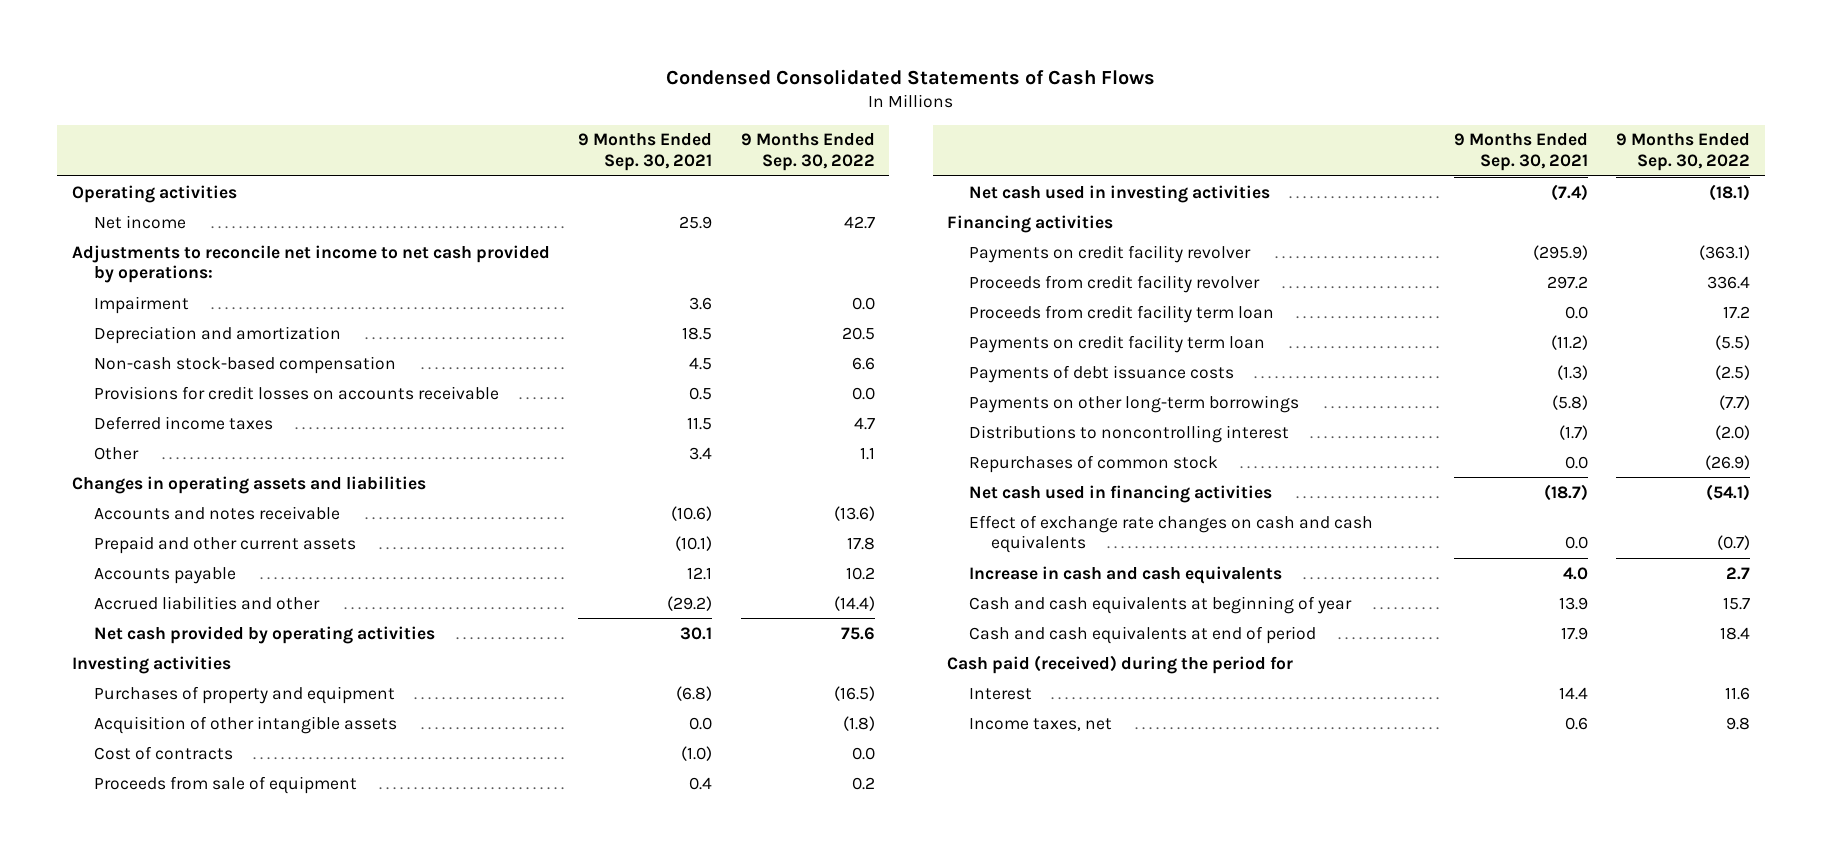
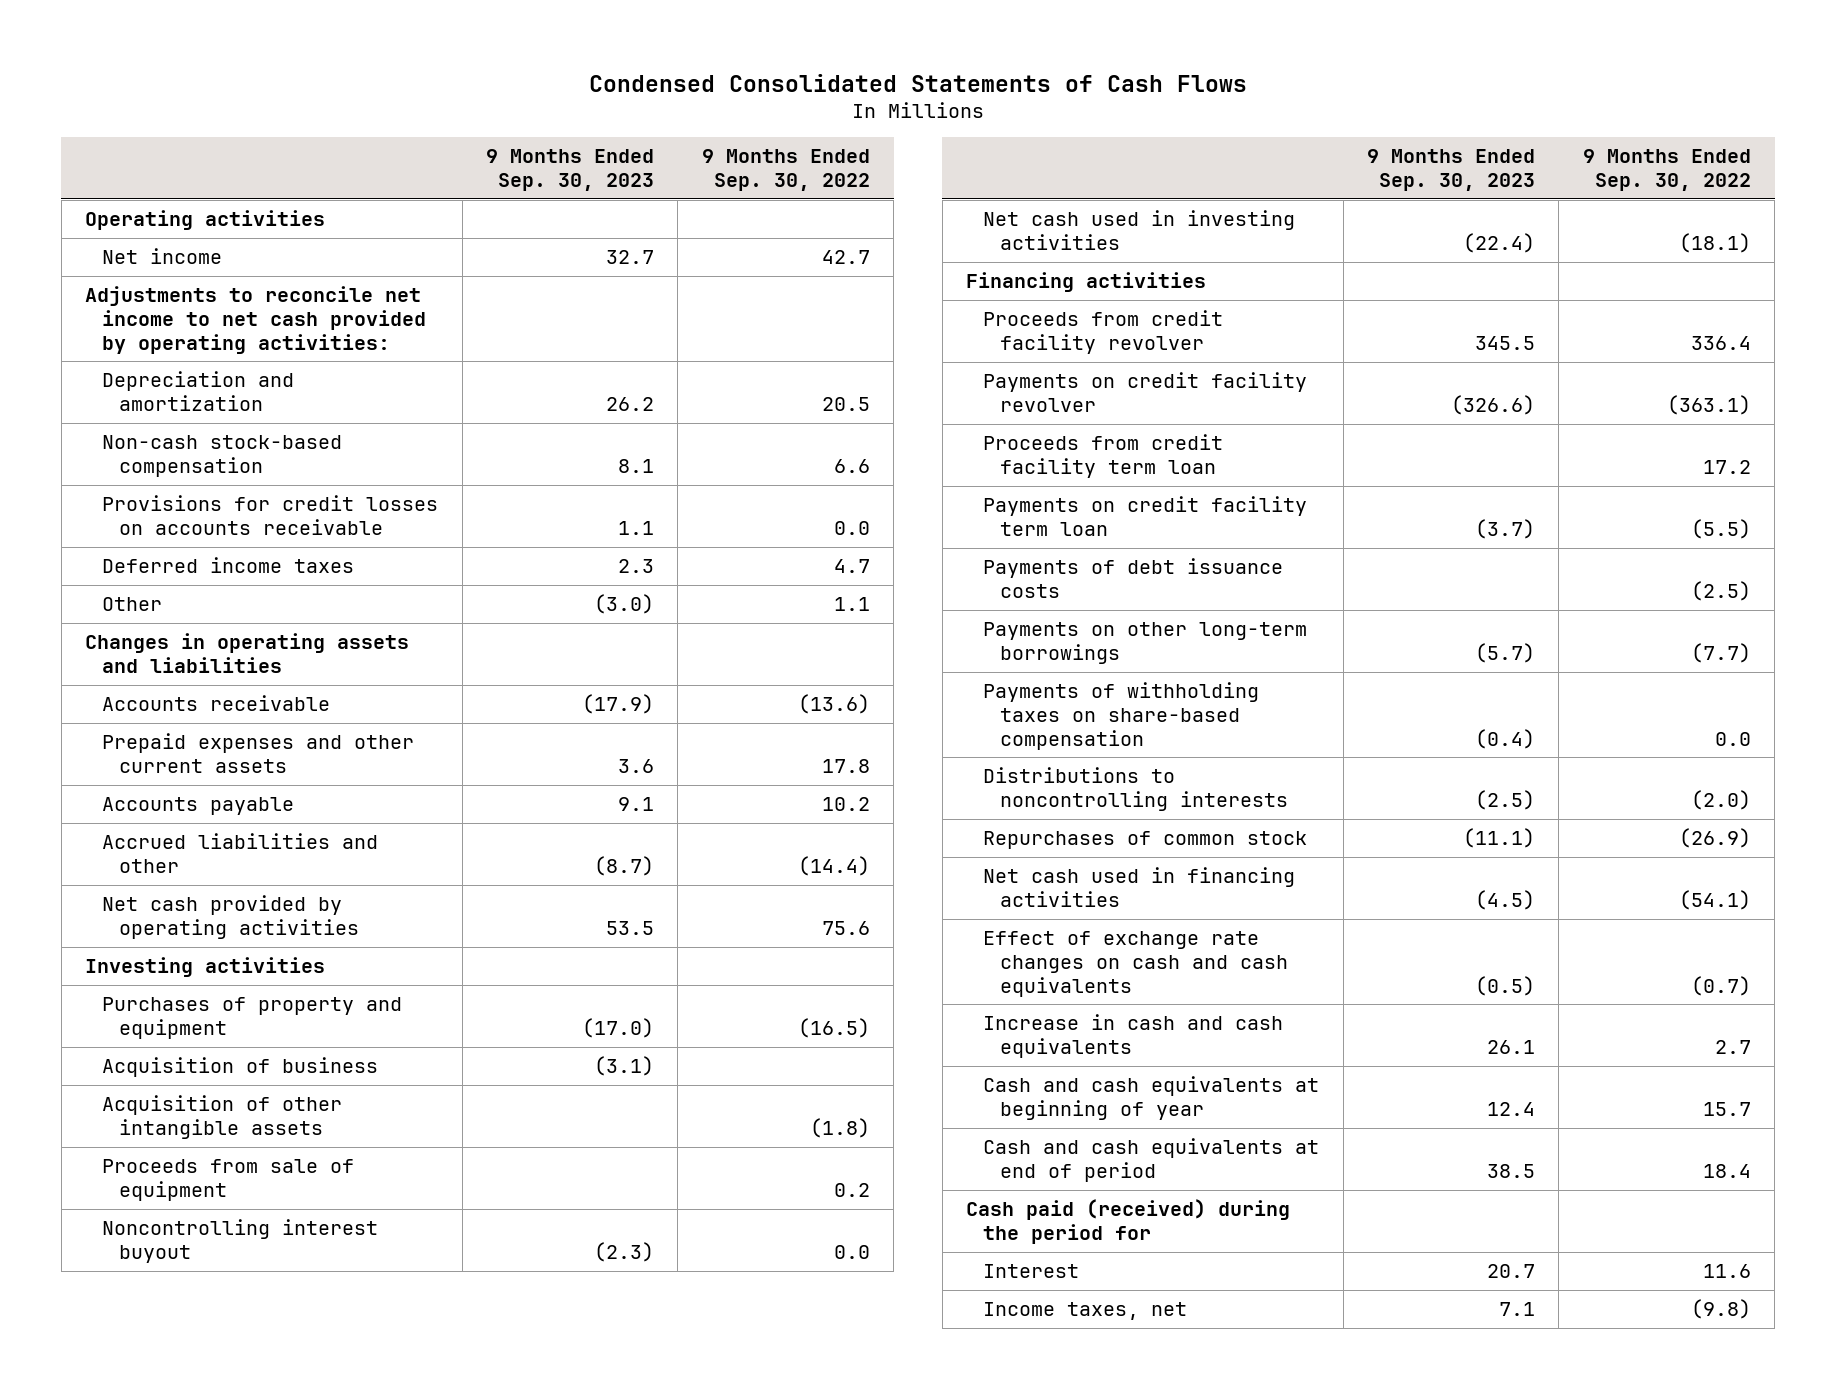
[578,133,713,172] 9 Months Ended Sep. 30, 2021 -> none
none -> [486,149,655,192] 9 Months Ended Sep. 30, 2023
[93,295,189,314] Impairment -> none
[71,244,550,284] Adjustments to reconcile net income to net cash provided by operations: -> [85,285,427,354] Adjustments to reconcile net income to net cash provided by operating activities:
[93,505,340,520] Accounts and notes receivable -> [102,694,331,711] Accounts receivable
[93,535,356,554] Prepaid and other current assets -> [102,732,415,773] Prepaid expenses and other current assets
none -> [102,1056,379,1077] Acquisition of business
[93,745,233,760] Cost of contracts -> none
none -> [102,1218,379,1263] Noncontrolling interest buyout
[969,244,1252,263] Payments on credit facility revolver -> [983,371,1308,412] Payments on credit facility revolver
none -> [983,681,1260,750] Payments of withholding taxes on share-based compensation
[969,424,1290,443] Distributions to noncontrolling interest -> [983,766,1289,811] Distributions to noncontrolling interests
[1726,716,1751,730] 9.8 -> [1690,1298,1751,1319] (9.8)

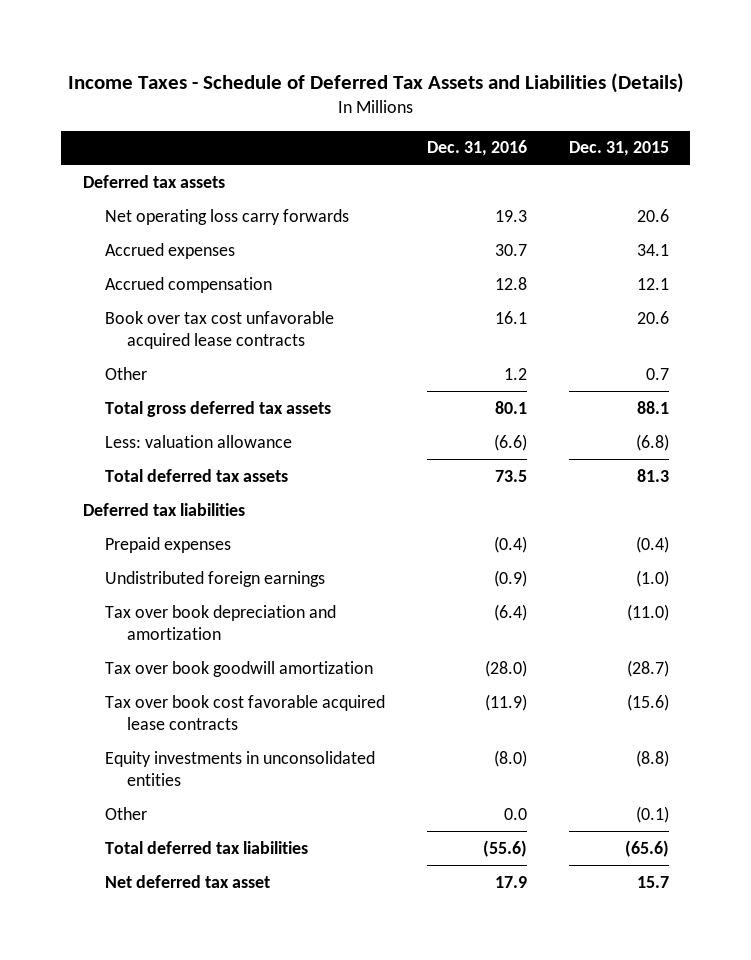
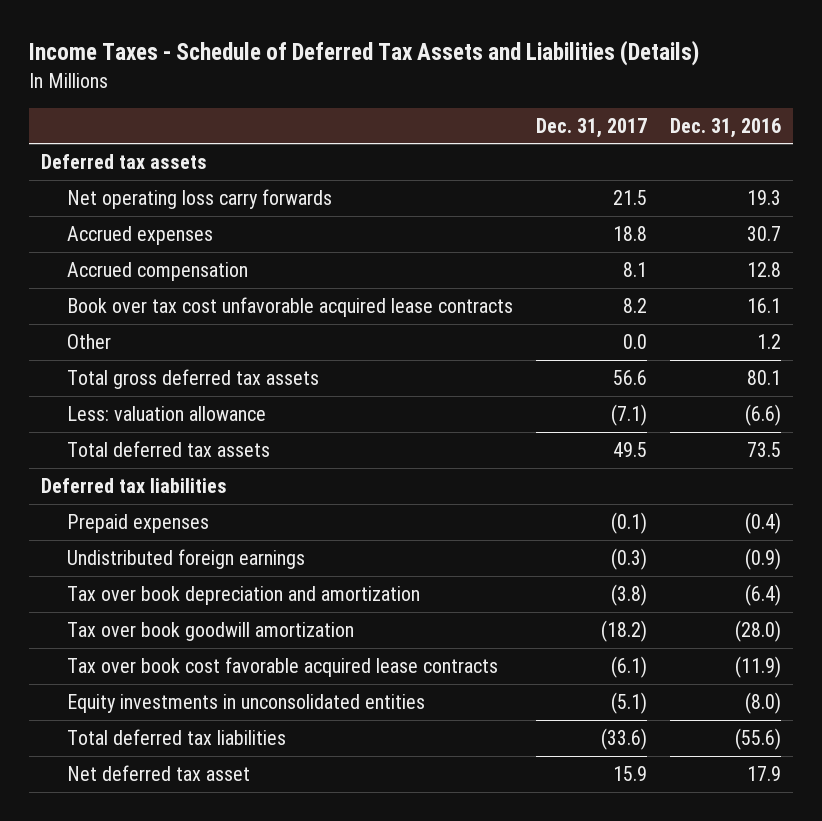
[568,141,669,157] Dec. 31, 2015 -> none
none -> [535,117,647,138] Dec. 31, 2017
[104,806,147,820] Other -> none

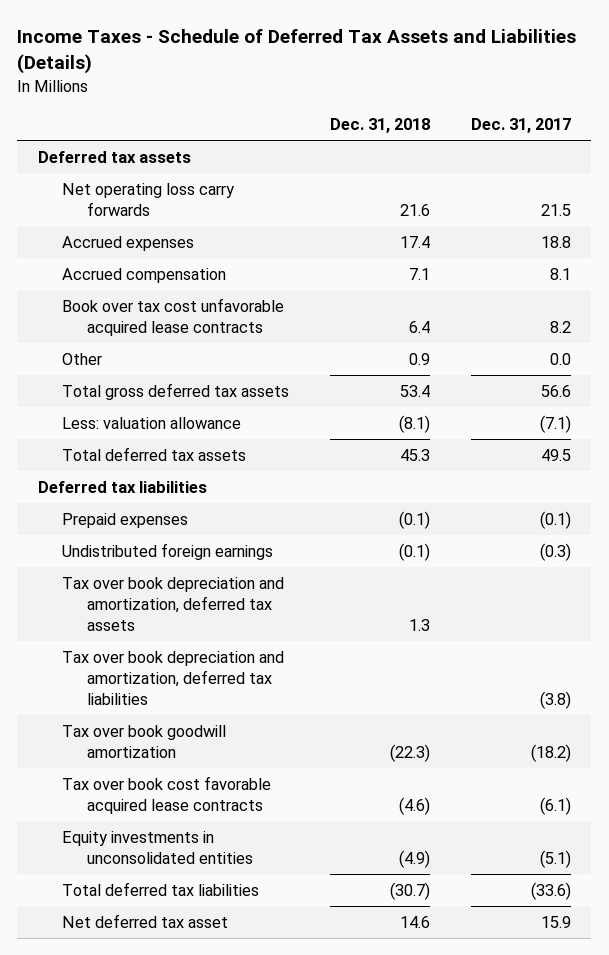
[670,117,782,138] Dec. 31, 2016 -> none
none -> [330,118,431,134] Dec. 31, 2018
none -> [62,576,285,632] Tax over book depreciation and amortization, deferred tax assets
[66,585,420,605] Tax over book depreciation and amortization -> [62,650,285,706] Tax over book depreciation and amortization, deferred tax liabilities

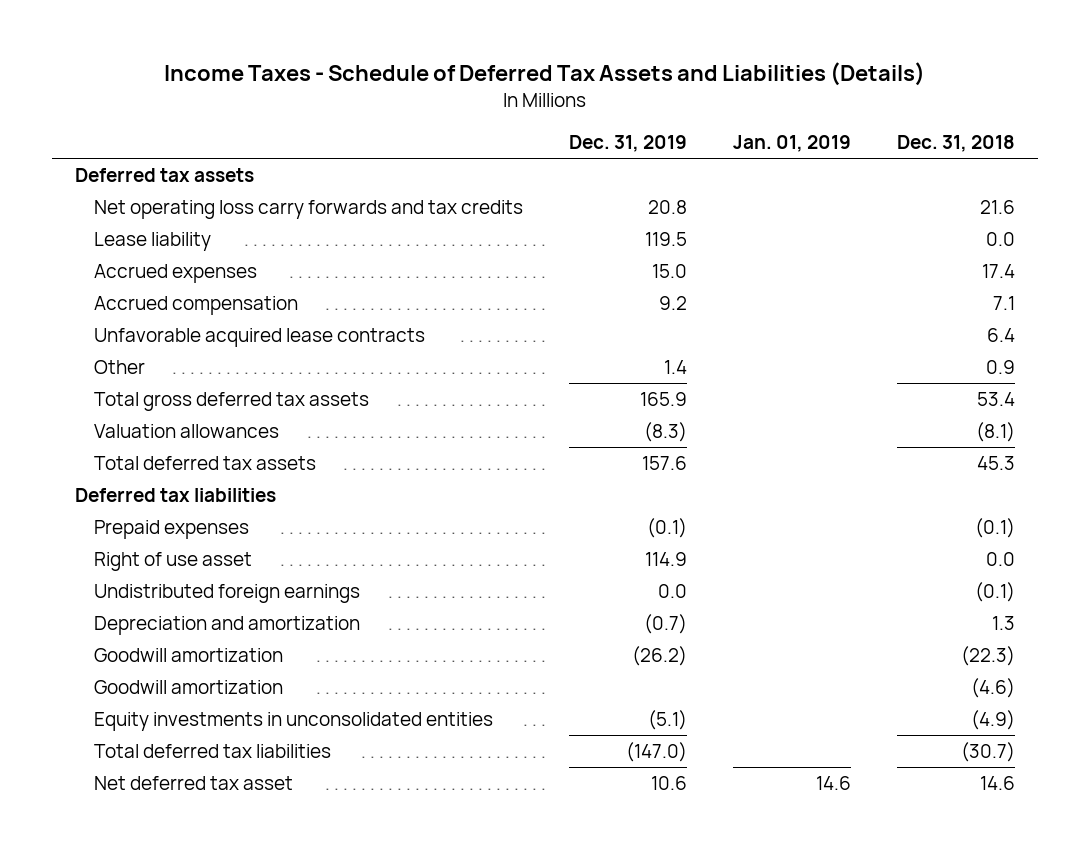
[470,118,571,134] Dec. 31, 2017 -> none
none -> [568,135,687,153] Dec. 31, 2019
none -> [732,135,851,153] Jan. 01, 2019
[62,182,235,217] Net operating loss carry forwards -> [93,200,523,220] Net operating loss carry forwards and tax credits
none -> [93,232,211,252] Lease liability
[62,297,285,337] Book over tax cost unfavorable acquired lease contracts -> [93,328,425,348] Unfavorable acquired lease contracts
[62,416,242,429] Less: valuation allowance -> [93,424,279,439] Valuation allowances
none -> [93,552,252,572] Right of use asset
[62,576,285,632] Tax over book depreciation and amortization, deferred tax assets -> none
[62,650,285,706] Tax over book depreciation and amortization, deferred tax liabilities -> none
none -> [93,616,360,636] Depreciation and amortization
[62,724,227,759] Tax over book goodwill amortization -> [93,648,283,663] Goodwill amortization
[62,775,272,815] Tax over book cost favorable acquired lease contracts -> [93,680,283,695] Goodwill amortization

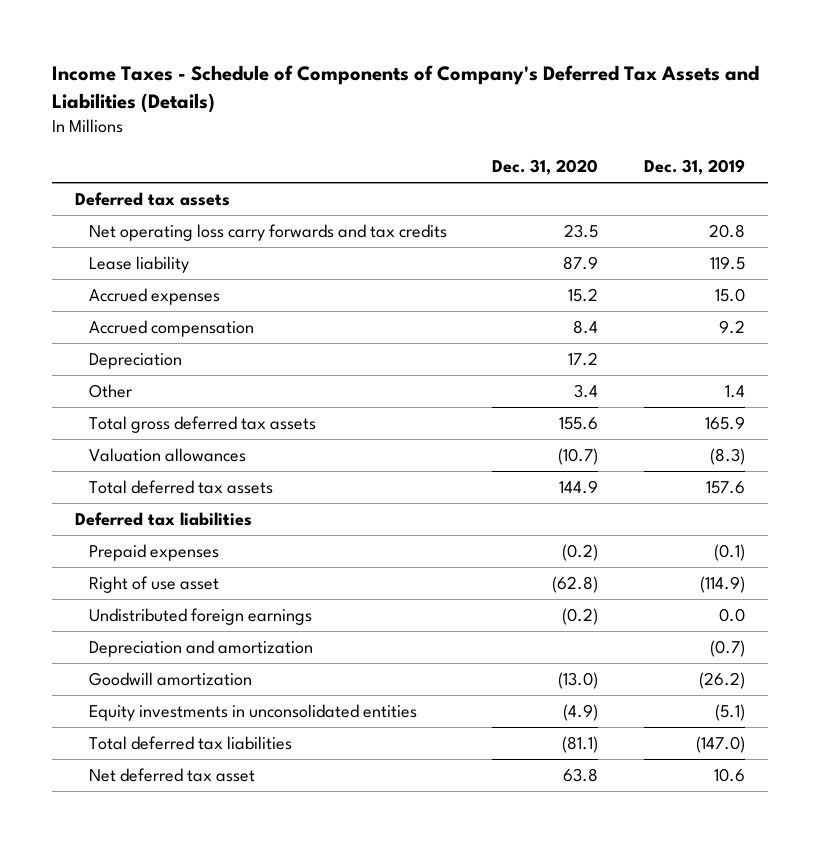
[163,62,925,87] Income Taxes - Schedule of Deferred Tax Assets and Liabilities (Details) -> [52,65,760,114] Income Taxes - Schedule of Components of Company's Deferred Tax Assets and Liabilities (Details)
[732,135,851,153] Jan. 01, 2019 -> none
[896,135,1015,153] Dec. 31, 2018 -> none
none -> [492,159,599,176] Dec. 31, 2020
[93,328,425,348] Unfavorable acquired lease contracts -> none
none -> [88,352,182,369] Depreciation
[644,552,687,567] 114.9 -> [699,575,745,593] (114.9)
[93,680,283,695] Goodwill amortization -> none

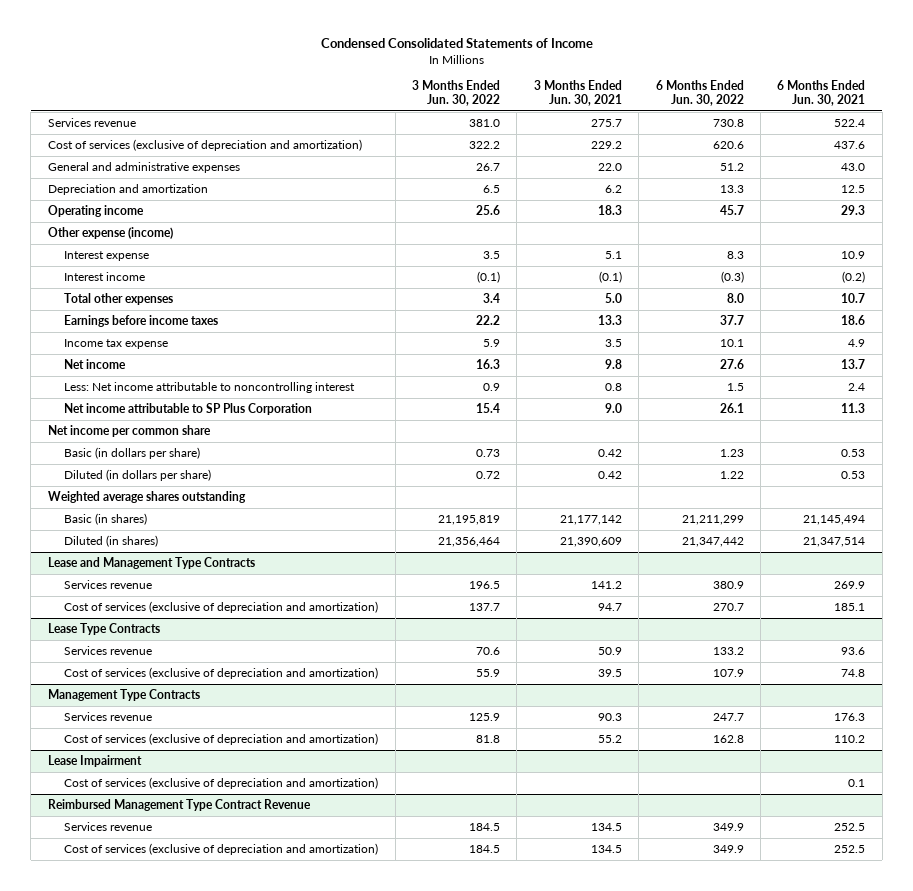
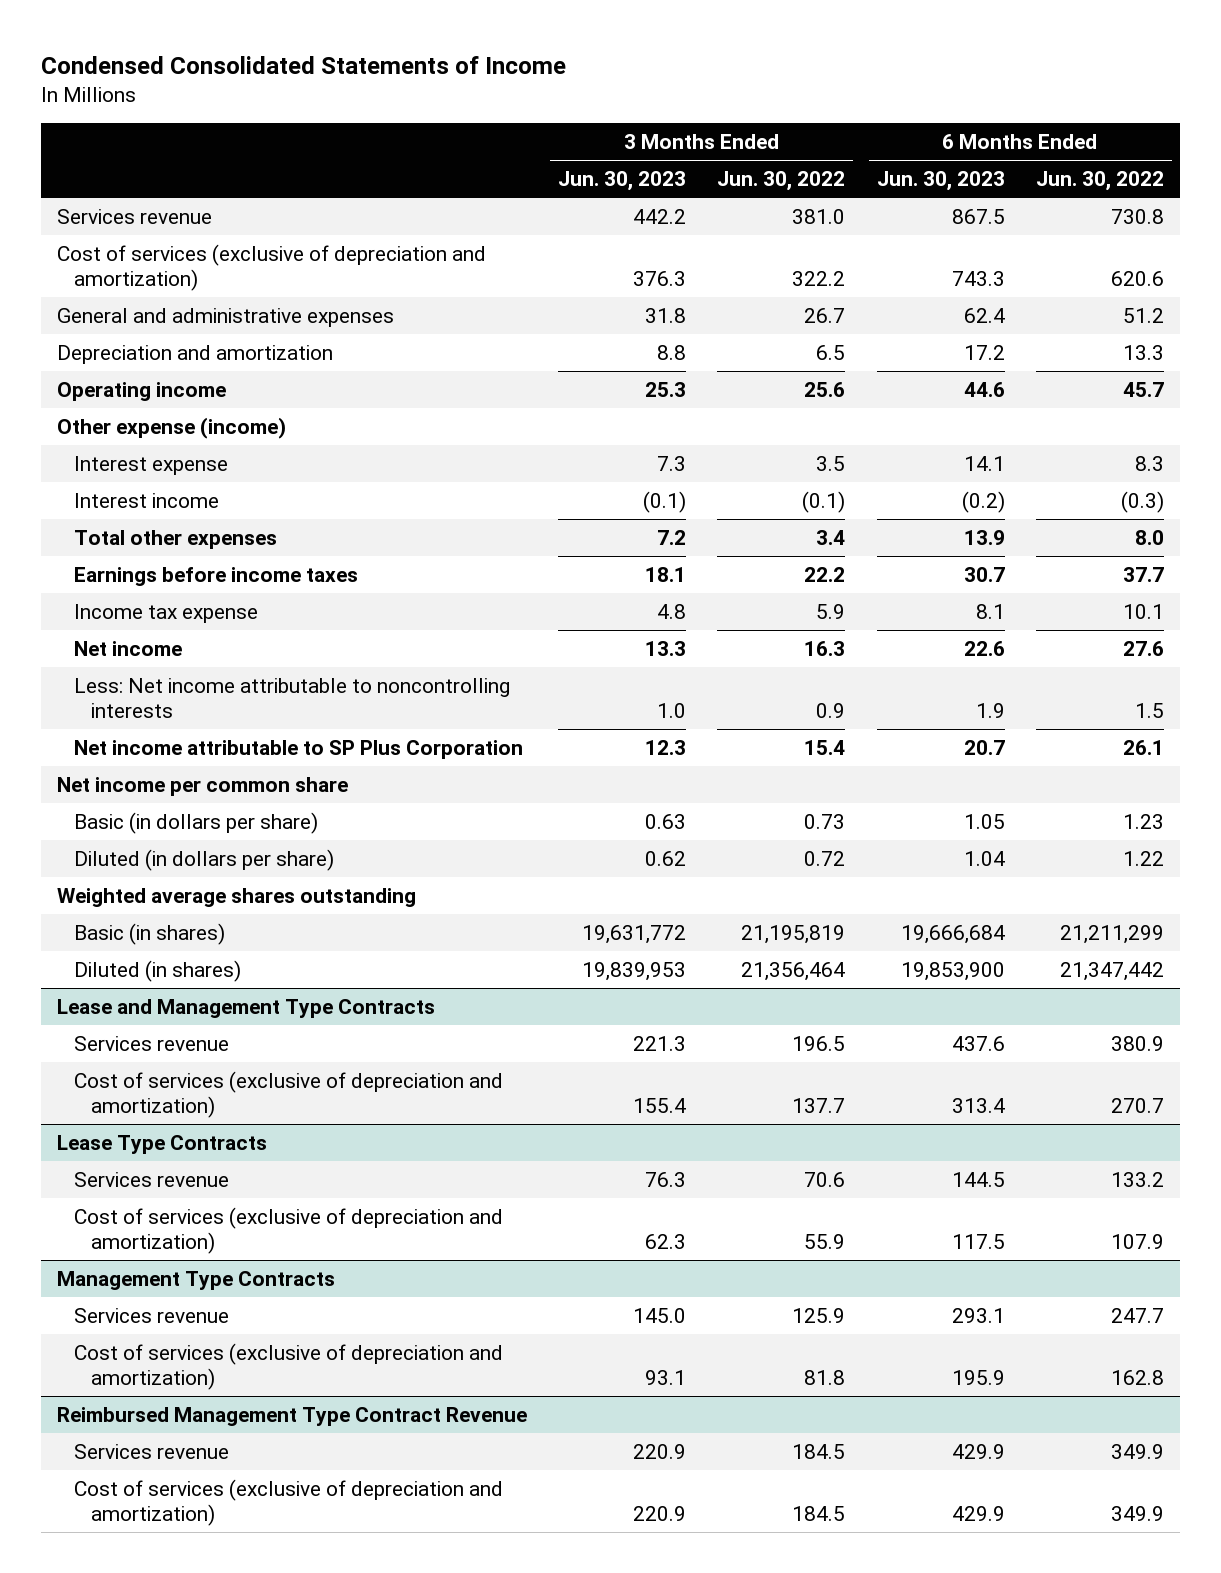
[533,79,622,106] 3 Months Ended Jun. 30, 2021 -> none
[777,79,866,106] 6 Months Ended Jun. 30, 2021 -> none
none -> [558,171,687,192] Jun. 30, 2023
none -> [876,171,1005,192] Jun. 30, 2023
[64,382,356,394] Less: Net income attributable to noncontrolling interest -> [73,677,510,719] Less: Net income attributable to noncontrolling interests
[47,755,142,768] Lease Impairment -> none
[64,777,379,790] Cost of services (exclusive of depreciation and amortization) -> none

